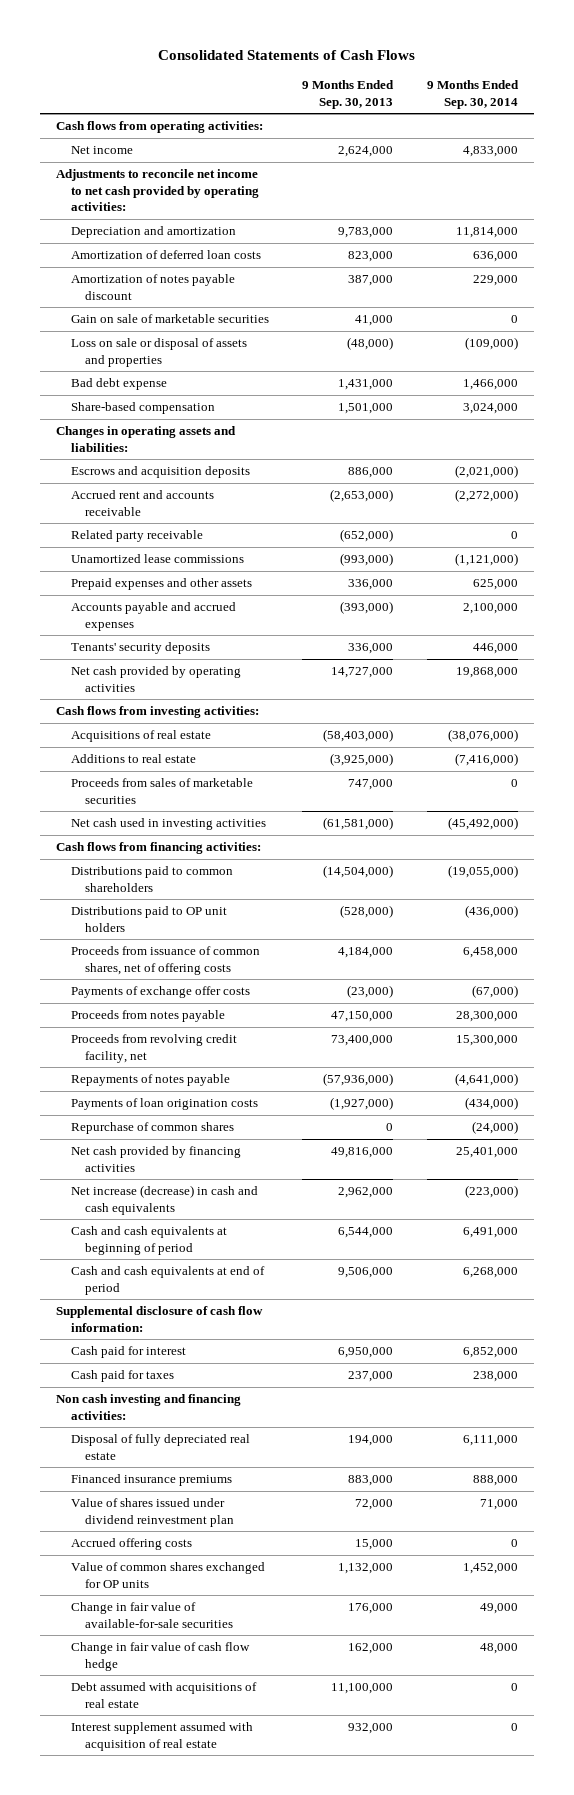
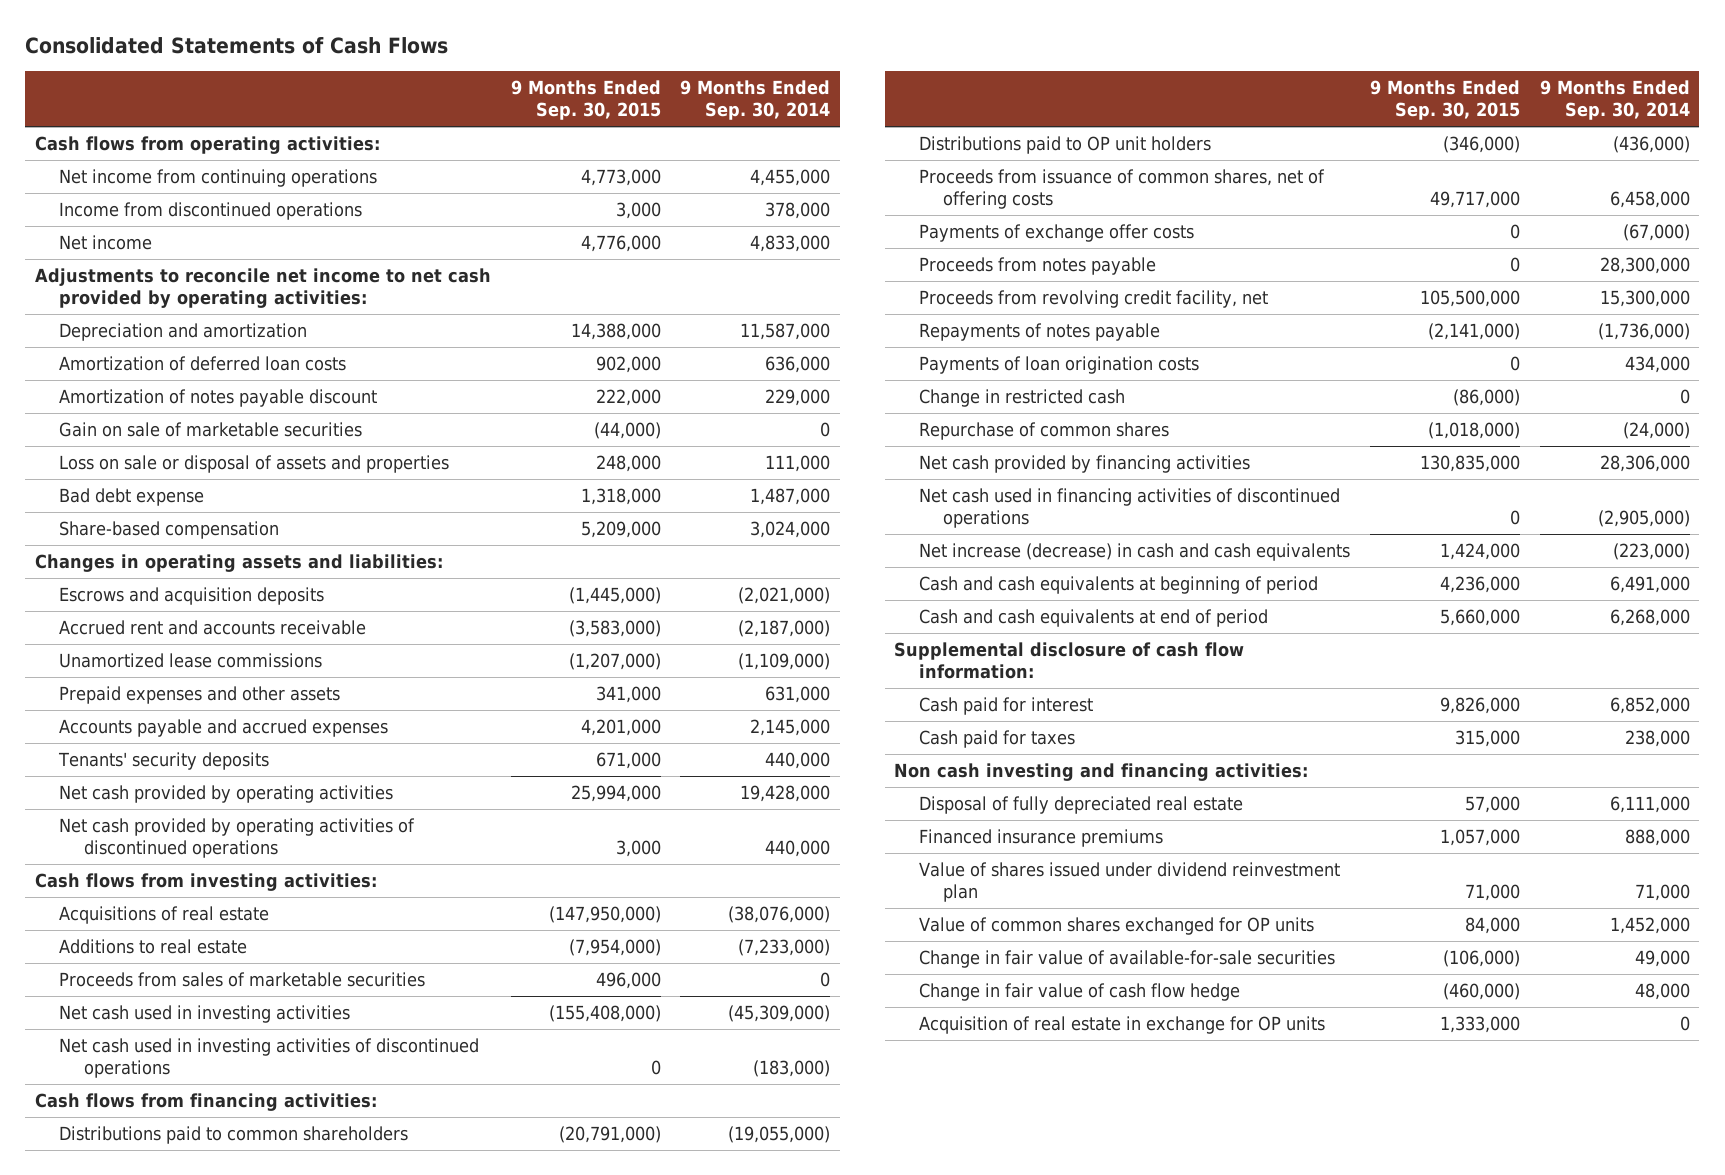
[302,79,395,109] 9 Months Ended Sep. 30, 2013 -> none
none -> [510,79,661,120] 9 Months Ended Sep. 30, 2015
none -> [59,169,378,188] Net income from continuing operations
none -> [59,202,363,221] Income from discontinued operations
[455,227,518,239] 11,814,000 -> [740,323,831,341] 11,587,000
[464,337,518,351] (109,000) -> [765,455,831,473] 111,000
[462,379,518,391] 1,466,000 -> [750,488,831,506] 1,487,000
[70,530,203,543] Related party receivable -> none
[454,489,518,503] (2,272,000) -> [738,620,831,638] (2,187,000)
[454,553,518,567] (1,121,000) -> [738,653,831,671] (1,109,000)
[472,579,518,591] 625,000 -> [765,686,831,704] 631,000
[462,603,518,615] 2,100,000 -> [750,719,831,737] 2,145,000
[472,643,518,655] 446,000 -> [765,752,831,770] 440,000
[455,667,518,679] 19,868,000 -> [740,785,831,803] 19,428,000
none -> [59,818,416,859] Net cash provided by operating activities of discontinued operations
[454,753,518,767] (7,416,000) -> [738,939,831,957] (7,233,000)
[447,817,518,831] (45,492,000) -> [728,1005,831,1023] (45,309,000)
none -> [59,1038,480,1079] Net cash used in investing activities of discontinued operations
[454,1073,518,1087] (4,641,000) -> [1597,323,1690,341] (1,736,000)
[464,1097,518,1111] (434,000) -> [1624,356,1690,374] 434,000
none -> [918,389,1125,408] Change in restricted cash
[455,1147,518,1159] 25,401,000 -> [1599,455,1690,473] 28,306,000
none -> [918,488,1340,529] Net cash used in financing activities of discontinued operations
[70,1538,192,1551] Accrued offering costs -> none
[70,1682,257,1708] Debt assumed with acquisitions of real estate -> none
[70,1722,253,1751] Interest supplement assumed with acquisition of real estate -> none
none -> [918,1016,1325,1035] Acquisition of real estate in exchange for OP units

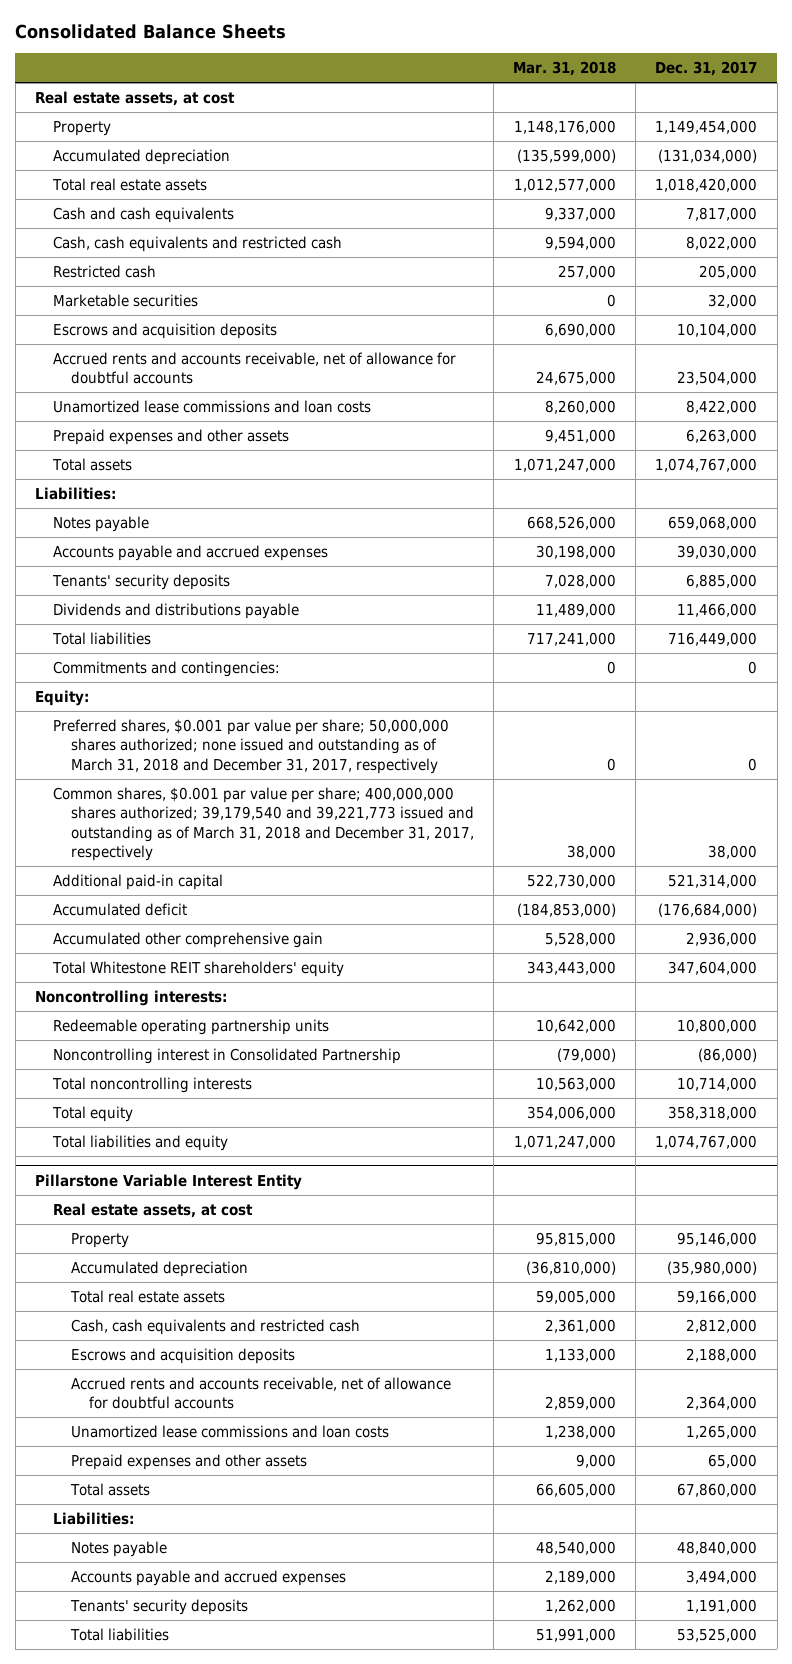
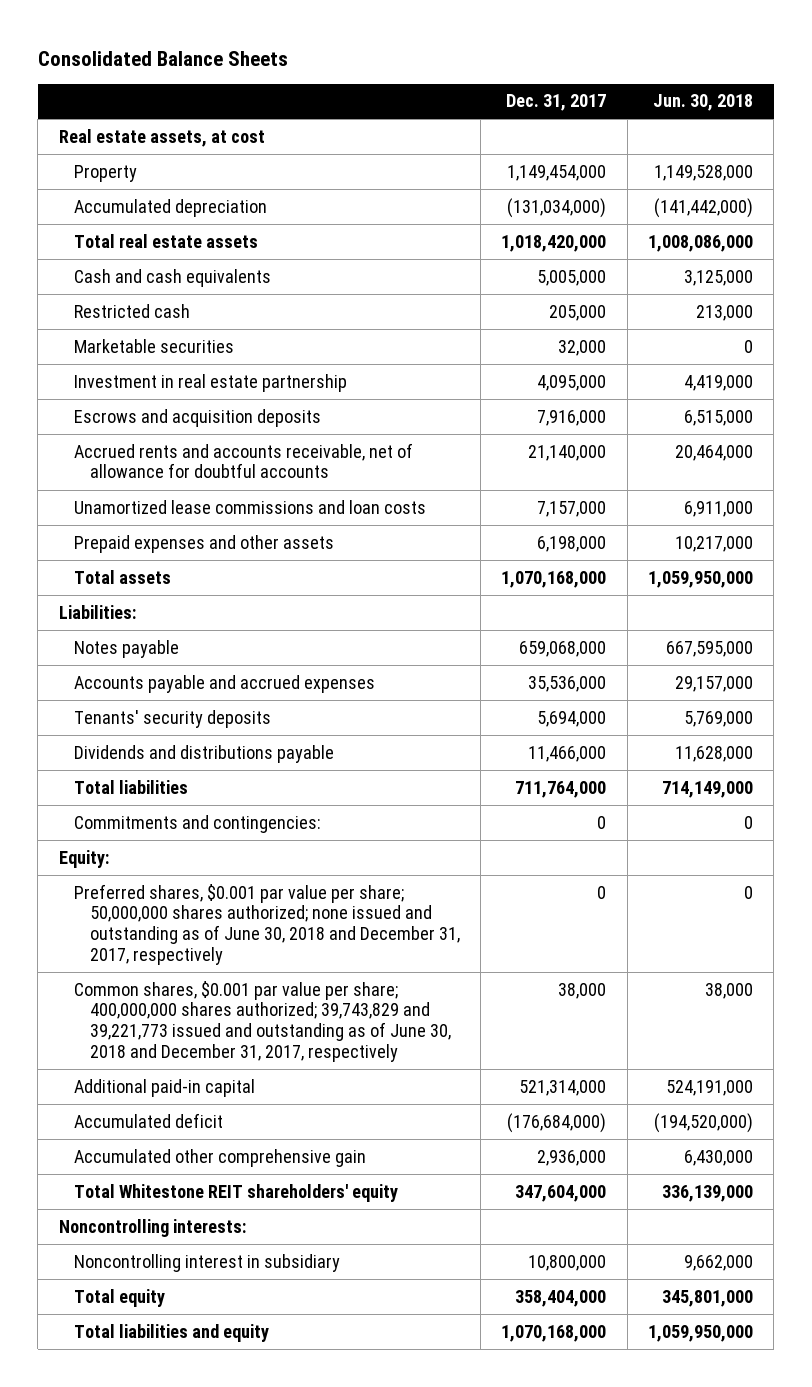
[513,61,617,77] Mar. 31, 2018 -> none
none -> [653,94,754,112] Jun. 30, 2018
[52,235,342,252] Cash, cash equivalents and restricted cash -> none
[686,206,758,221] 7,817,000 -> [537,269,607,286] 5,005,000
none -> [74,373,348,392] Investment in real estate partnership
[677,322,758,337] 10,104,000 -> [537,409,607,426] 7,916,000
[677,371,758,386] 23,504,000 -> [528,444,607,461] 21,140,000
[686,399,758,414] 8,422,000 -> [537,500,607,517] 7,157,000
[686,428,758,443] 6,263,000 -> [537,535,607,552] 6,198,000
[655,457,758,472] 1,074,767,000 -> [501,570,607,588] 1,070,168,000
[677,544,758,559] 39,030,000 -> [528,675,607,692] 35,536,000
[686,573,758,588] 6,885,000 -> [537,710,607,727] 5,694,000
[668,631,758,646] 716,449,000 -> [515,780,607,798] 711,764,000
[52,718,449,774] Preferred shares, $0.001 par value per share; 50,000,000 shares authorized; none issued and outstanding as of March 31, 2018 and December 31, 2017, respectively -> [74,883,460,965] Preferred shares, $0.001 par value per share; 50,000,000 shares authorized; none issued and outstanding as of June 30, 2018 and December 31, 2017, respectively
[52,786,474,862] Common shares, $0.001 par value per share; 400,000,000 shares authorized; 39,179,540 and 39,221,773 issued and outstanding as of March 31, 2018 and December 31, 2017, respectively -> [74,980,451,1062] Common shares, $0.001 par value per share; 400,000,000 shares authorized; 39,743,829 and 39,221,773 issued and outstanding as of June 30, 2018 and December 31, 2017, respectively
[52,1047,401,1064] Noncontrolling interest in Consolidated Partnership -> none
[51,1076,252,1093] Total noncontrolling interests -> none
[34,1173,302,1190] Pillarstone Variable Interest Entity -> none
[52,1202,253,1218] Real estate assets, at cost -> none
[70,1232,129,1248] Property -> none
[70,1260,248,1277] Accumulated depreciation -> none
[69,1289,225,1303] Total real estate assets -> none
[70,1318,360,1335] Cash, cash equivalents and restricted cash -> none
[70,1347,295,1364] Escrows and acquisition deposits -> none
[70,1376,451,1410] Accrued rents and accounts receivable, net of allowance for doubtful accounts -> none
[70,1424,389,1438] Unamortized lease commissions and loan costs -> none
[70,1453,307,1470] Prepaid expenses and other assets -> none
[69,1482,150,1496] Total assets -> none
[52,1511,134,1525] Liabilities: -> none
[70,1540,167,1557] Notes payable -> none
[70,1569,346,1586] Accounts payable and accrued expenses -> none
[69,1598,248,1615] Tenants' security deposits -> none
[69,1627,169,1641] Total liabilities -> none
[52,1018,329,1035] Redeemable operating partnership units -> [74,1253,341,1272] Noncontrolling interest in subsidiary
[668,1105,758,1120] 358,318,000 -> [515,1289,607,1307] 358,404,000
[655,1134,758,1149] 1,074,767,000 -> [501,1324,607,1342] 1,070,168,000

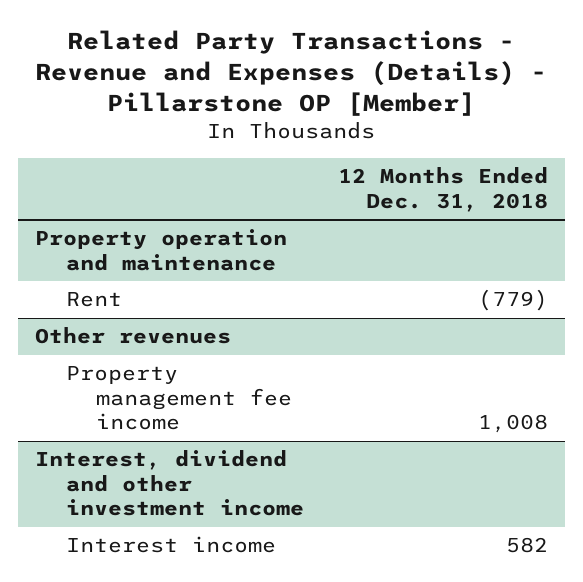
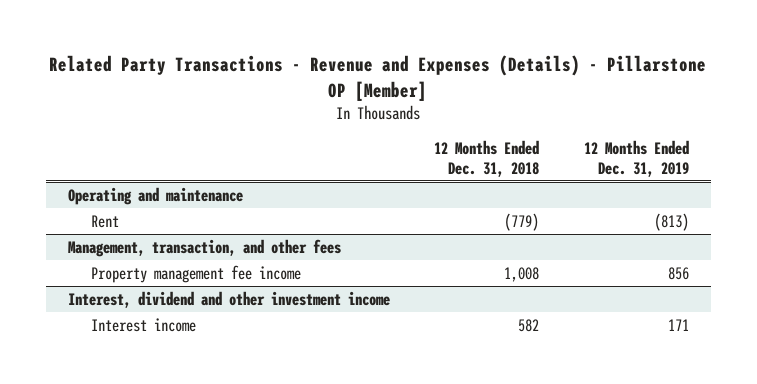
none -> [583,140,689,177] 12 Months Ended Dec. 31, 2019
[35,229,288,271] Property operation and maintenance -> [68,186,244,205] Operating and maintenance
[35,327,232,345] Other revenues -> [68,238,342,257] Management, transaction, and other fees

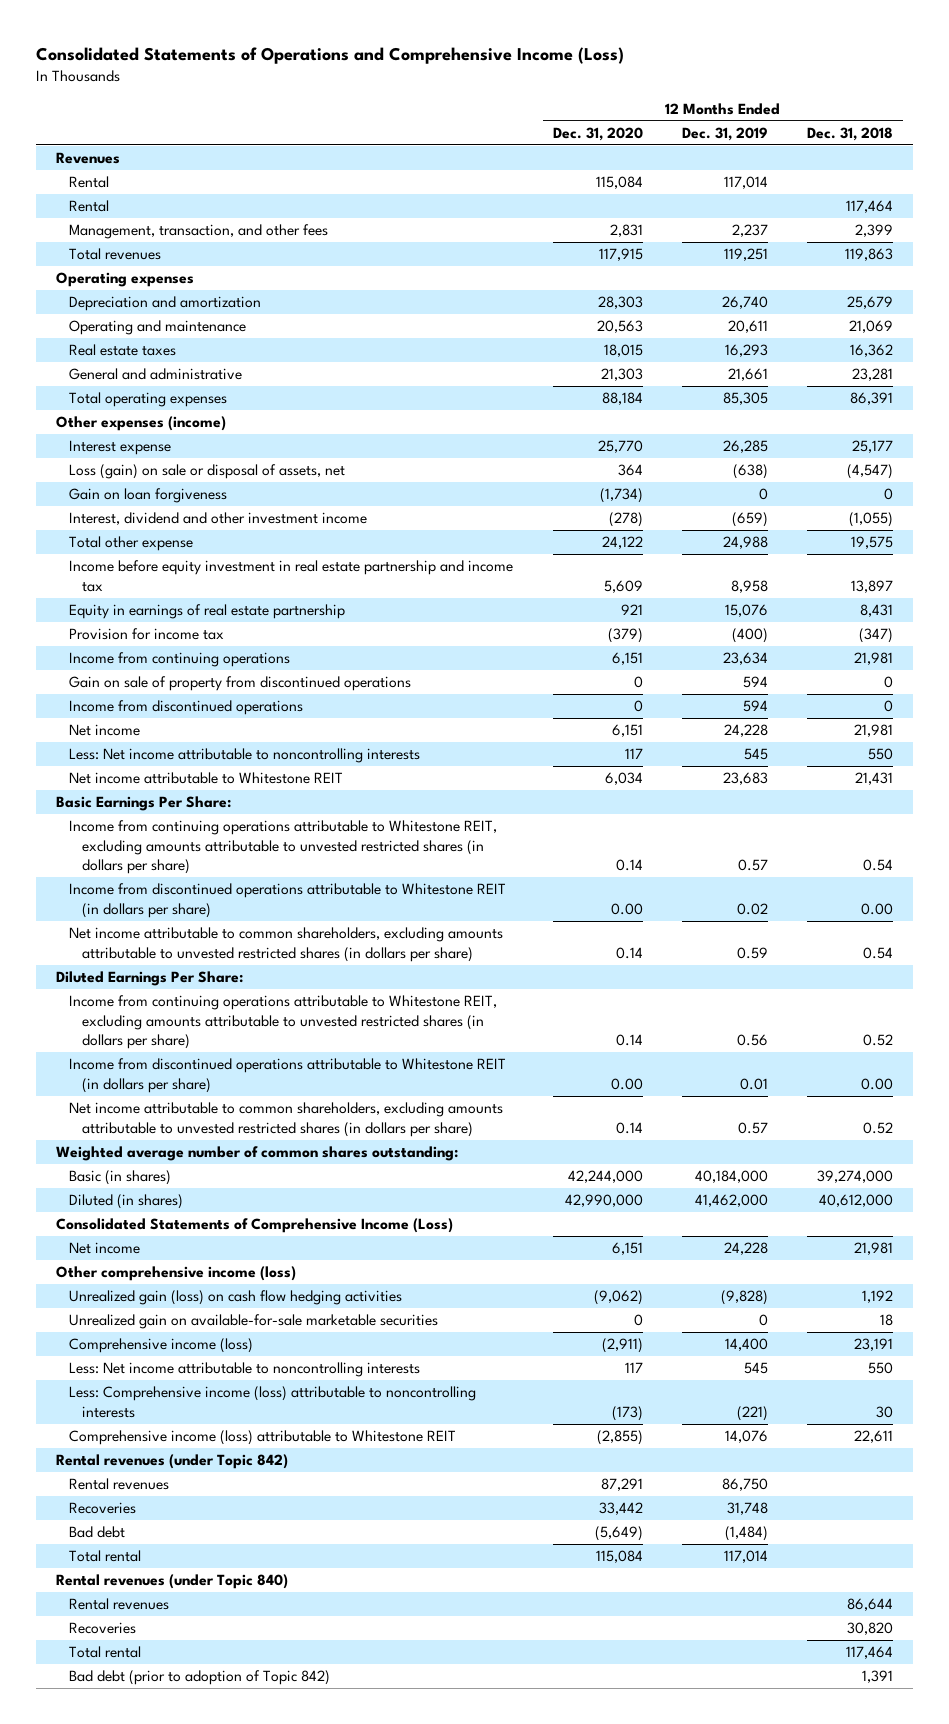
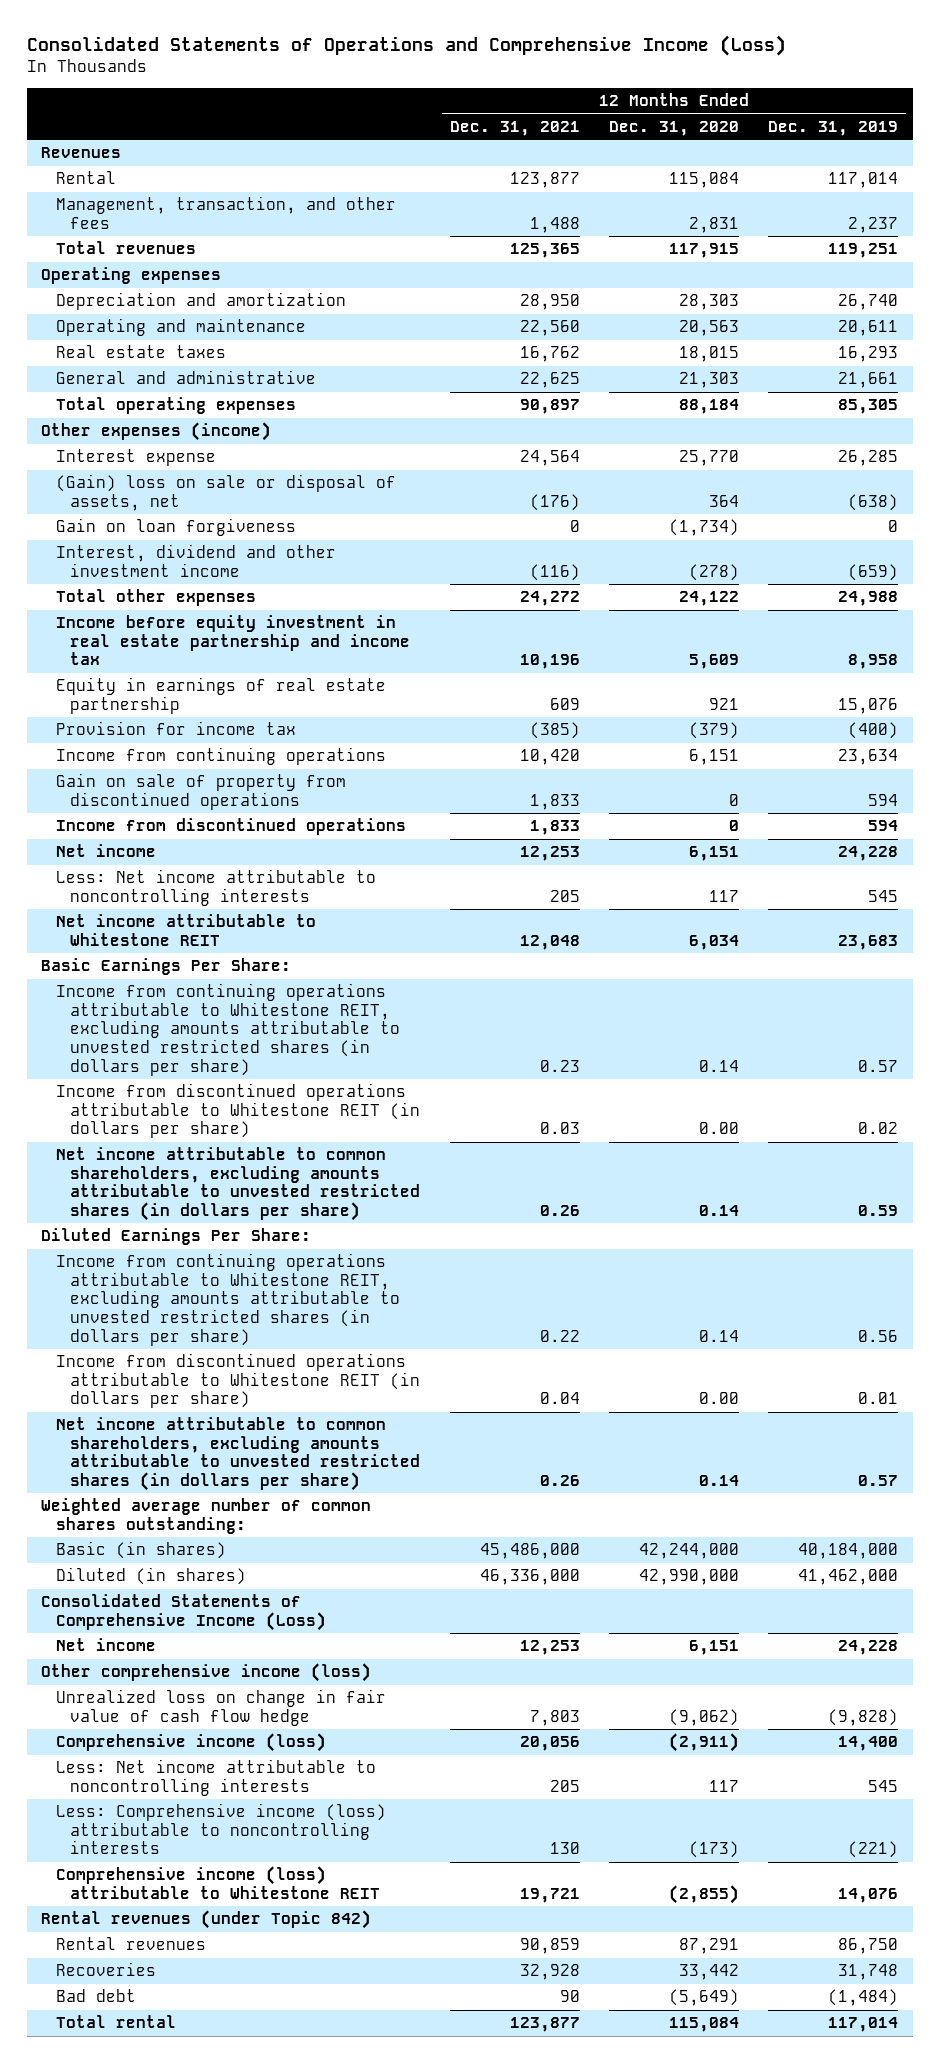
[807,127,894,142] Dec. 31, 2018 -> none
none -> [449,120,580,136] Dec. 31, 2021
[69,200,110,213] Rental -> none
[69,464,346,480] Loss (gain) on sale or disposal of assets, net -> [55,474,396,511] (Gain) loss on sale or disposal of assets, net
[69,536,194,552] Total other expense -> [55,589,256,607] Total other expenses
[69,1314,439,1330] Unrealized gain on available-for-sale marketable securities -> none
[69,1290,403,1306] Unrealized gain (loss) on cash flow hedging activities -> [55,1689,386,1726] Unrealized loss on change in fair value of cash flow hedge
[55,1574,288,1590] Rental revenues (under Topic 840) -> none
[69,1598,170,1611] Rental revenues -> none
[69,1622,137,1635] Recoveries -> none
[69,1646,142,1659] Total rental -> none
[69,1670,331,1686] Bad debt (prior to adoption of Topic 842) -> none

